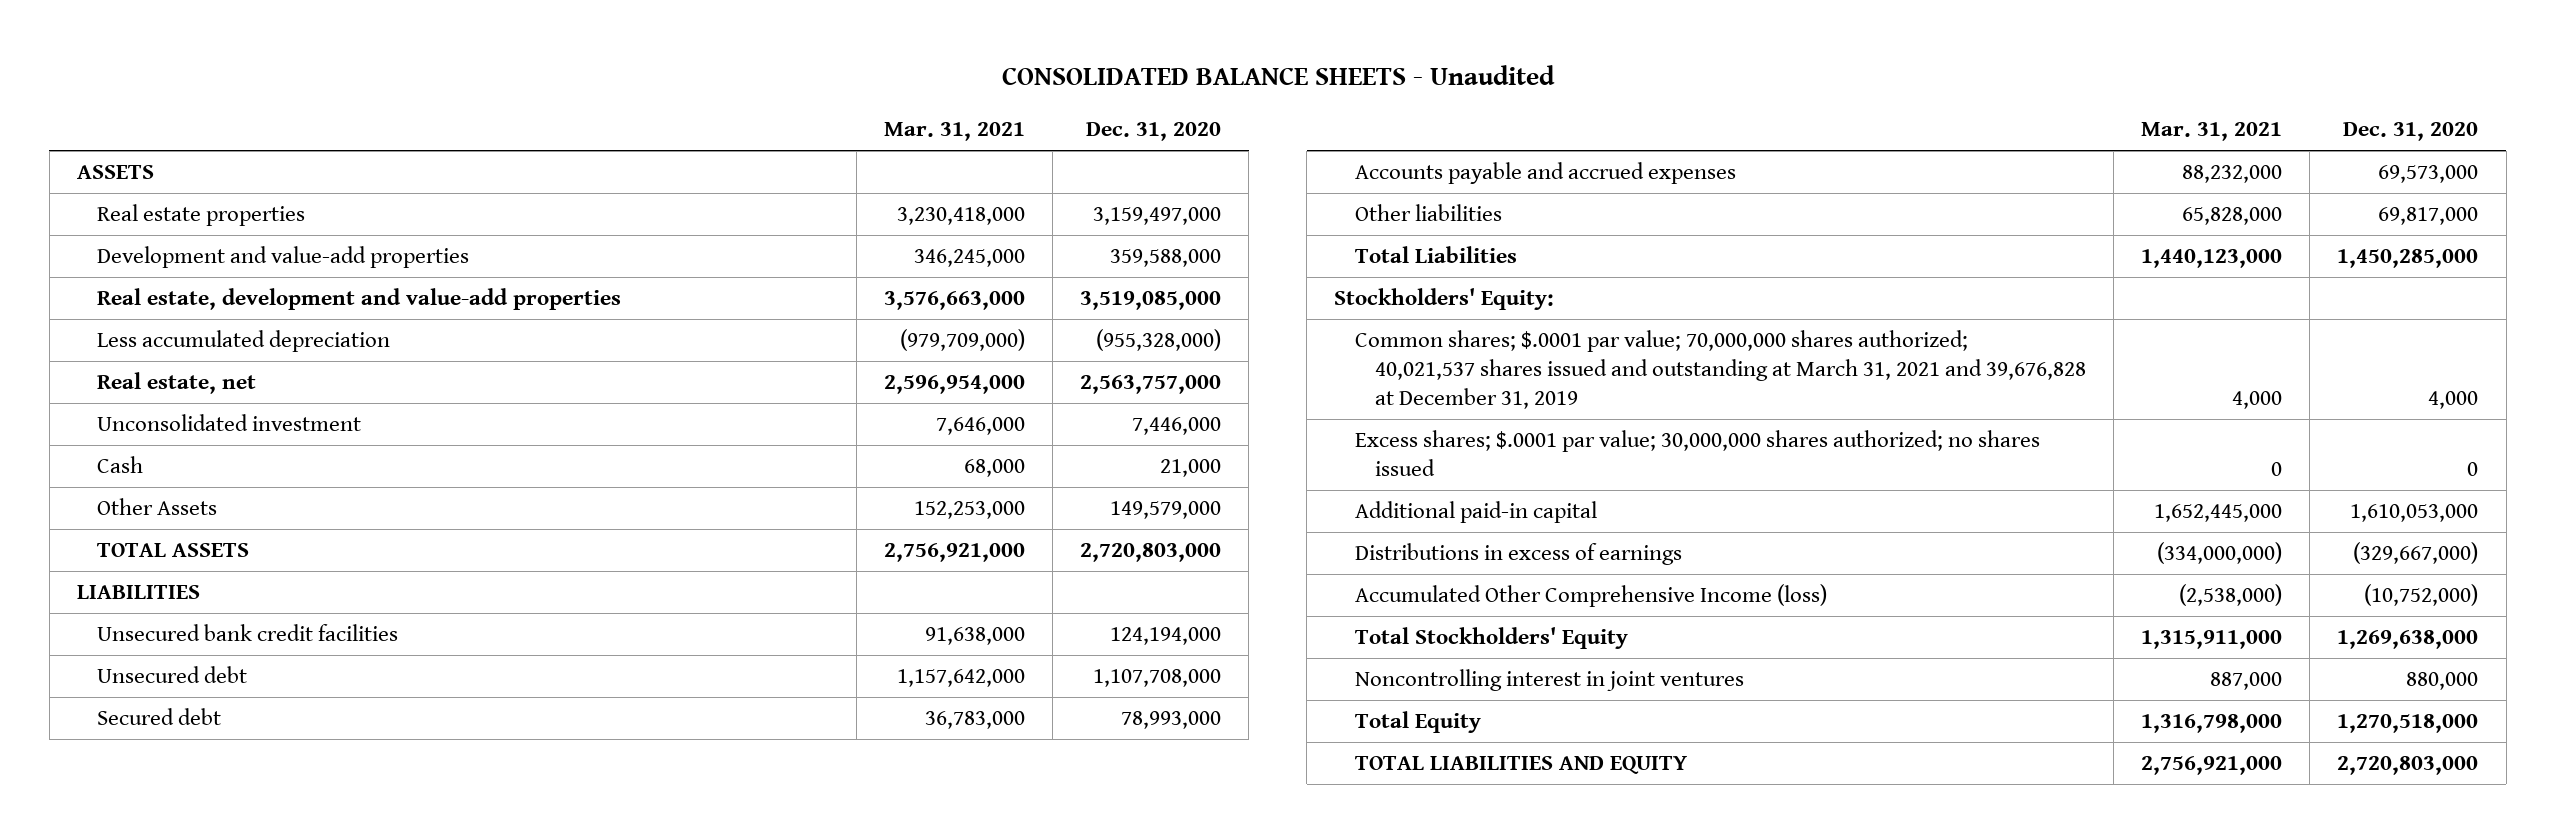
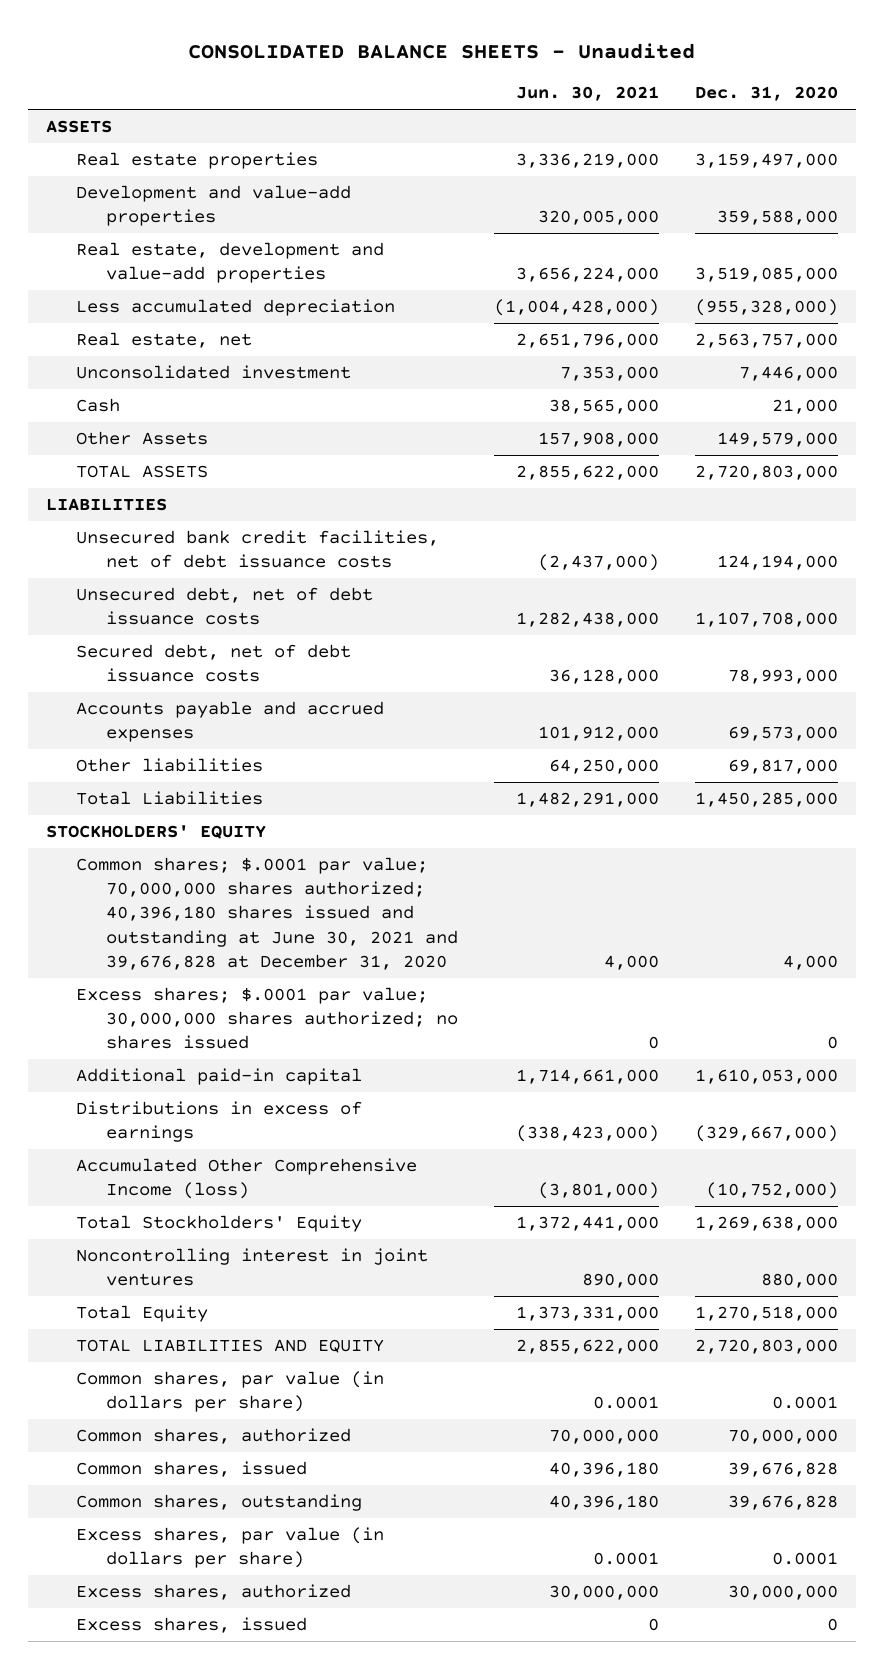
[883,122,1025,142] Mar. 31, 2021 -> none
none -> [516,86,660,102] Jun. 30, 2021
[97,624,399,642] Unsecured bank credit facilities -> [76,529,440,569] Unsecured bank credit facilities, net of debt issuance costs
[97,666,248,684] Unsecured debt -> [76,586,374,626] Unsecured debt, net of debt issuance costs
[97,708,222,726] Secured debt -> [76,643,352,683] Secured debt, net of debt issuance costs
[1334,288,1555,311] Stockholders' Equity: -> [46,824,267,839] STOCKHOLDERS' EQUITY
[1354,330,2087,410] Common shares; $.0001 par value; 70,000,000 shares authorized; 40,021,537 shares issued and outstanding at March 31, 2021 and 39,676,828 at December 31, 2019 -> [76,856,458,970] Common shares; $.0001 par value; 70,000,000 shares authorized; 40,396,180 shares issued and outstanding at June 30, 2021 and 39,676,828 at December 31, 2020
none -> [76,1370,385,1413] Common shares, par value (in dollars per share)
none -> [76,1427,352,1444] Common shares, authorized
none -> [76,1460,308,1477] Common shares, issued
none -> [76,1493,363,1511] Common shares, outstanding
none -> [76,1526,385,1569] Excess shares, par value (in dollars per share)
none -> [76,1583,352,1600] Excess shares, authorized
none -> [76,1616,308,1633] Excess shares, issued

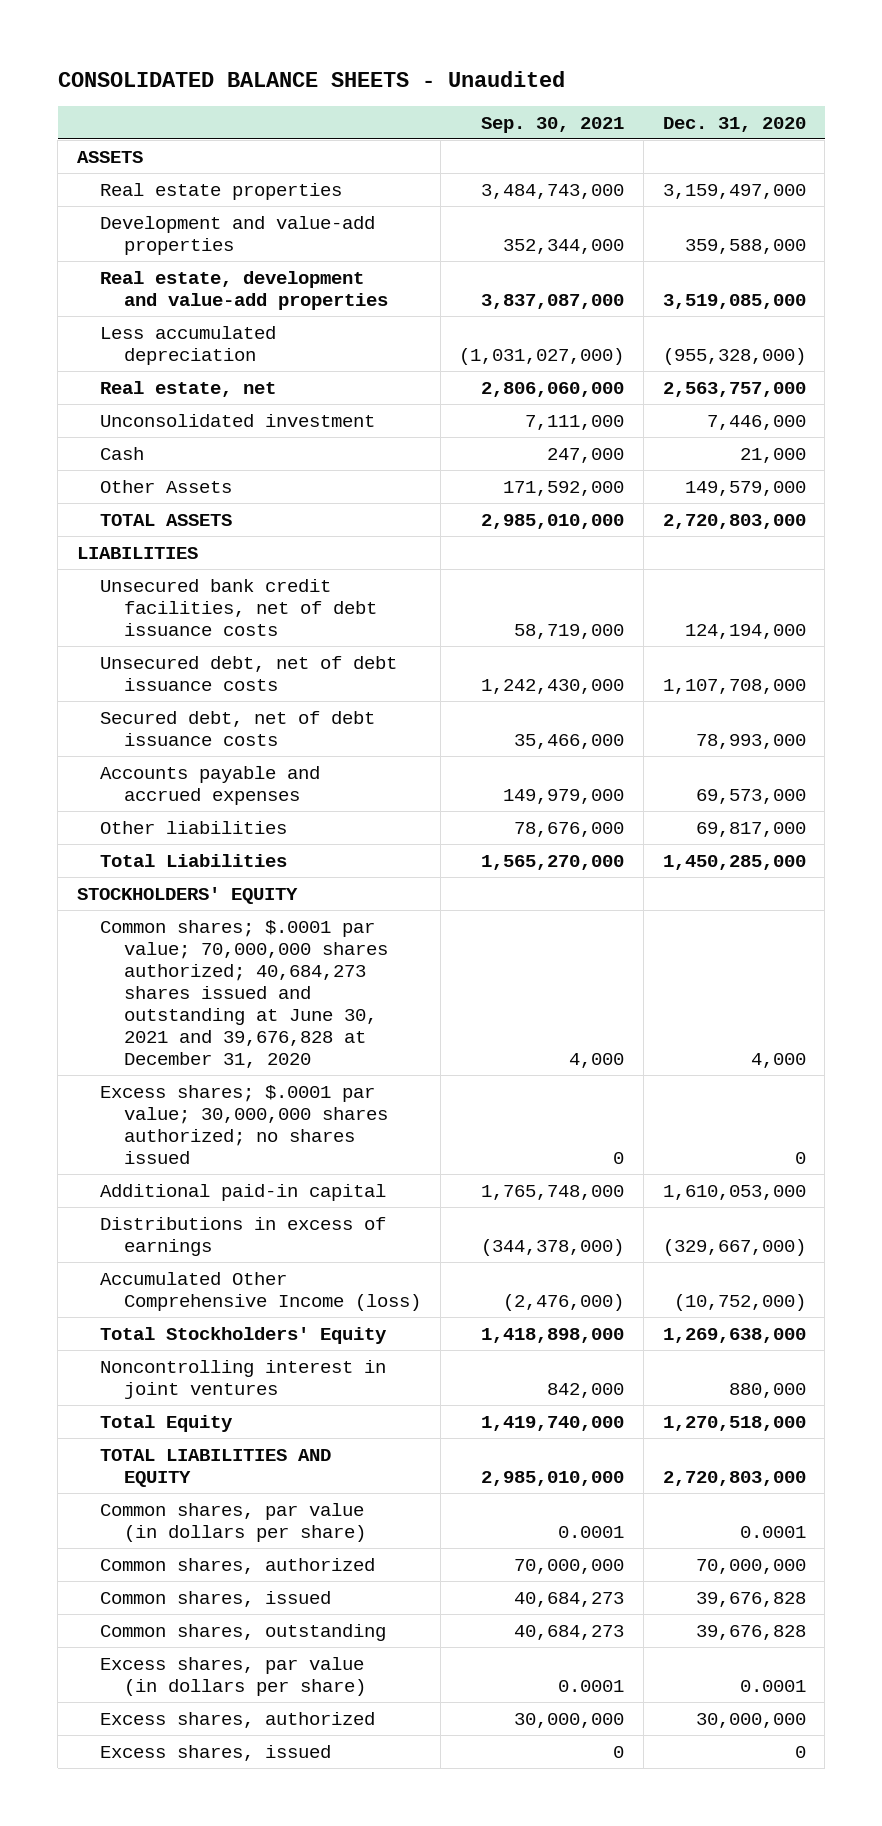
[516,86,660,102] Jun. 30, 2021 -> none
none -> [481,116,625,133] Sep. 30, 2021
[76,856,458,970] Common shares; $.0001 par value; 70,000,000 shares authorized; 40,396,180 shares issued and outstanding at June 30, 2021 and 39,676,828 at December 31, 2020 -> [100,919,389,1068] Common shares; $.0001 par value; 70,000,000 shares authorized; 40,684,273 shares issued and outstanding at June 30, 2021 and 39,676,828 at December 31, 2020

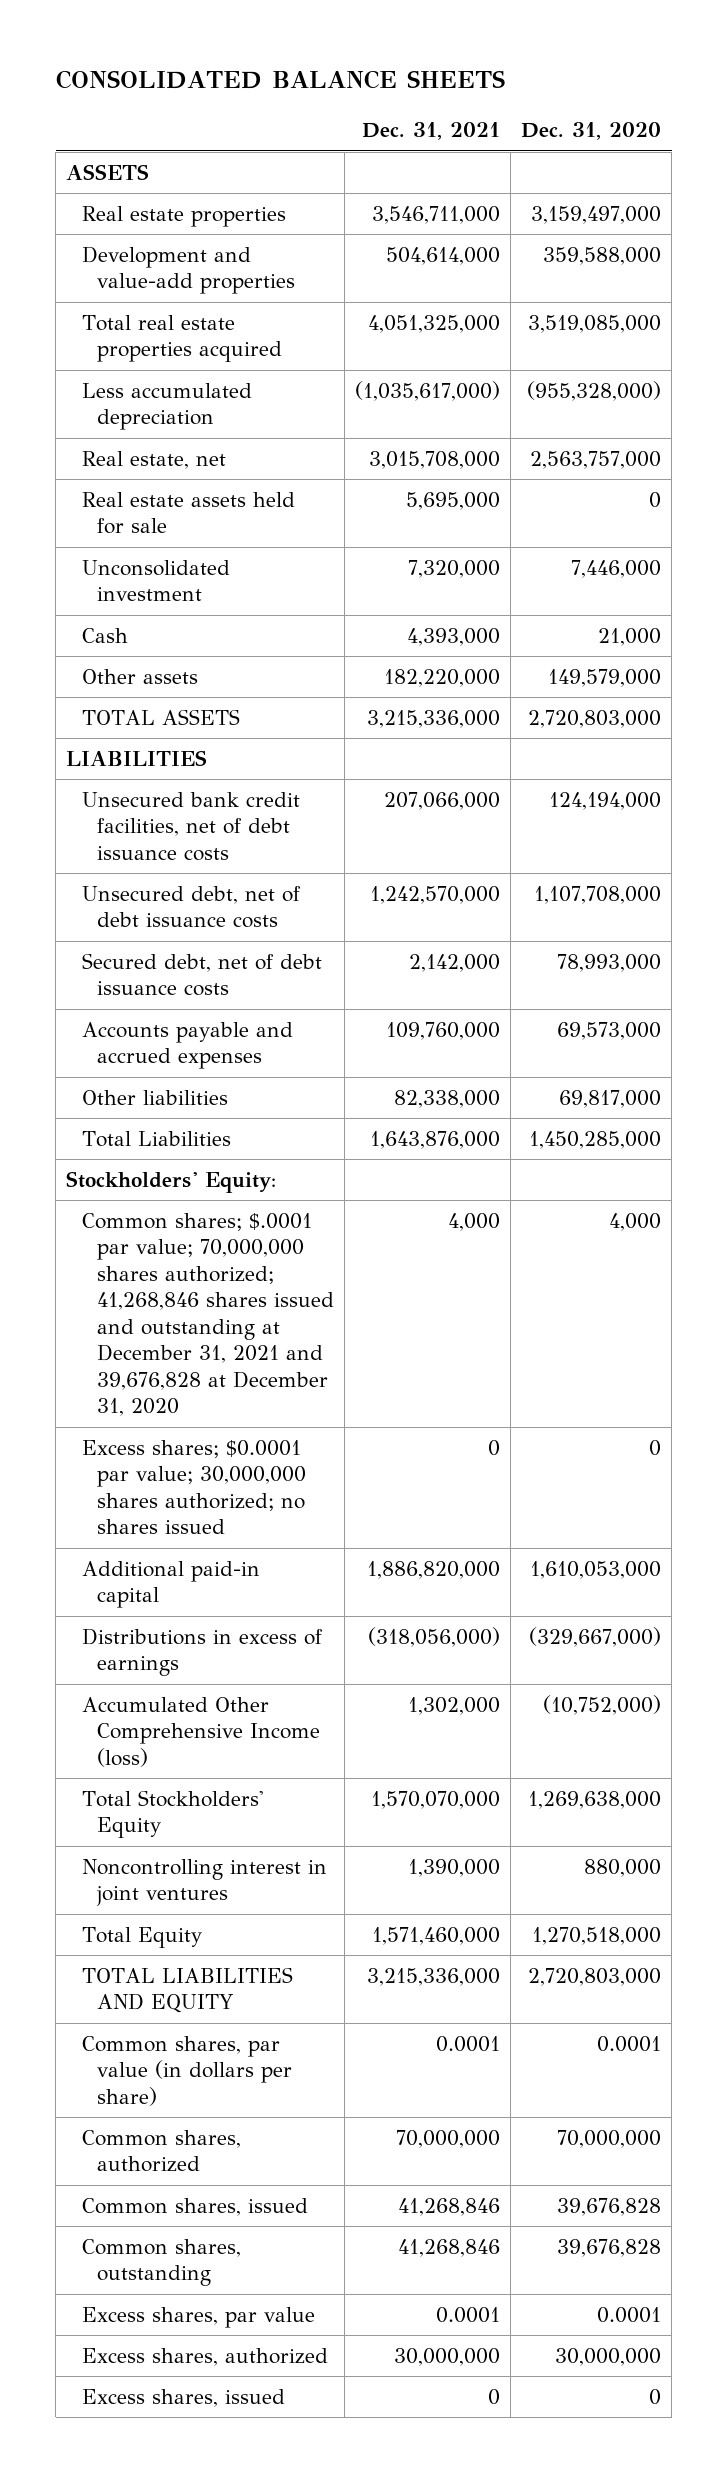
[57,71,565,88] CONSOLIDATED BALANCE SHEETS - Unaudited -> [55,70,505,90] CONSOLIDATED BALANCE SHEETS
[481,116,625,133] Sep. 30, 2021 -> none
none -> [362,122,501,141] Dec. 31, 2021
[100,270,389,310] Real estate, development and value-add properties -> [81,314,283,363] Total real estate properties acquired
none -> [81,491,295,535] Real estate assets held for sale
[100,479,233,493] Other Assets -> [81,668,198,684] Other assets
[76,886,298,904] STOCKHOLDERS' EQUITY -> [66,1170,277,1193] Stockholders' Equity:
[100,919,389,1068] Common shares; $.0001 par value; 70,000,000 shares authorized; 40,684,273 shares issued and outstanding at June 30, 2021 and 39,676,828 at December 31, 2020 -> [81,1212,335,1417] Common shares; $.0001 par value; 70,000,000 shares authorized; 41,268,846 shares issued and outstanding at December 31, 2021 and 39,676,828 at December 31, 2020
[100,1084,389,1164] Excess shares; $.0001 par value; 30,000,000 shares authorized; no shares issued -> [81,1439,307,1535] Excess shares; $0.0001 par value; 30,000,000 shares authorized; no shares issued
[100,1656,367,1696] Excess shares, par value (in dollars per share) -> [81,2306,315,2328] Excess shares, par value

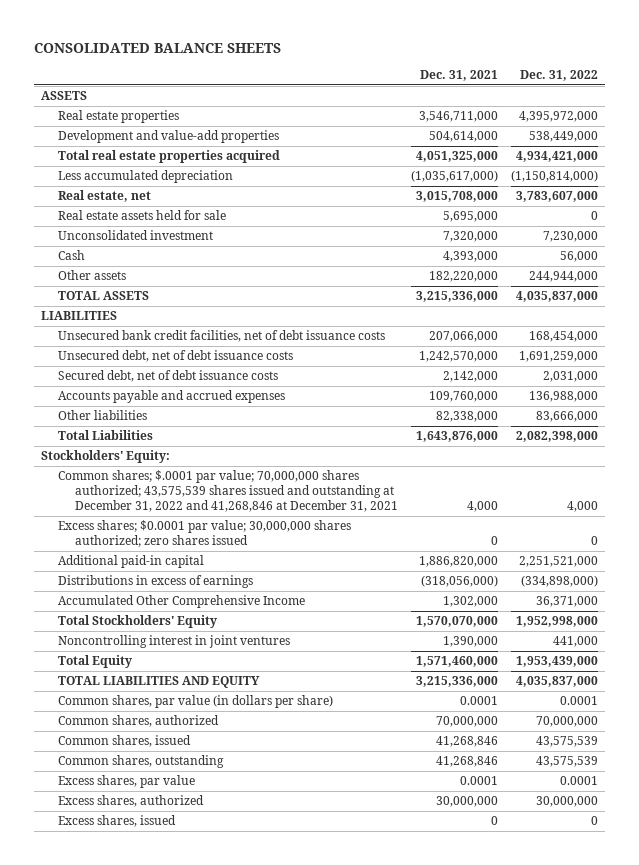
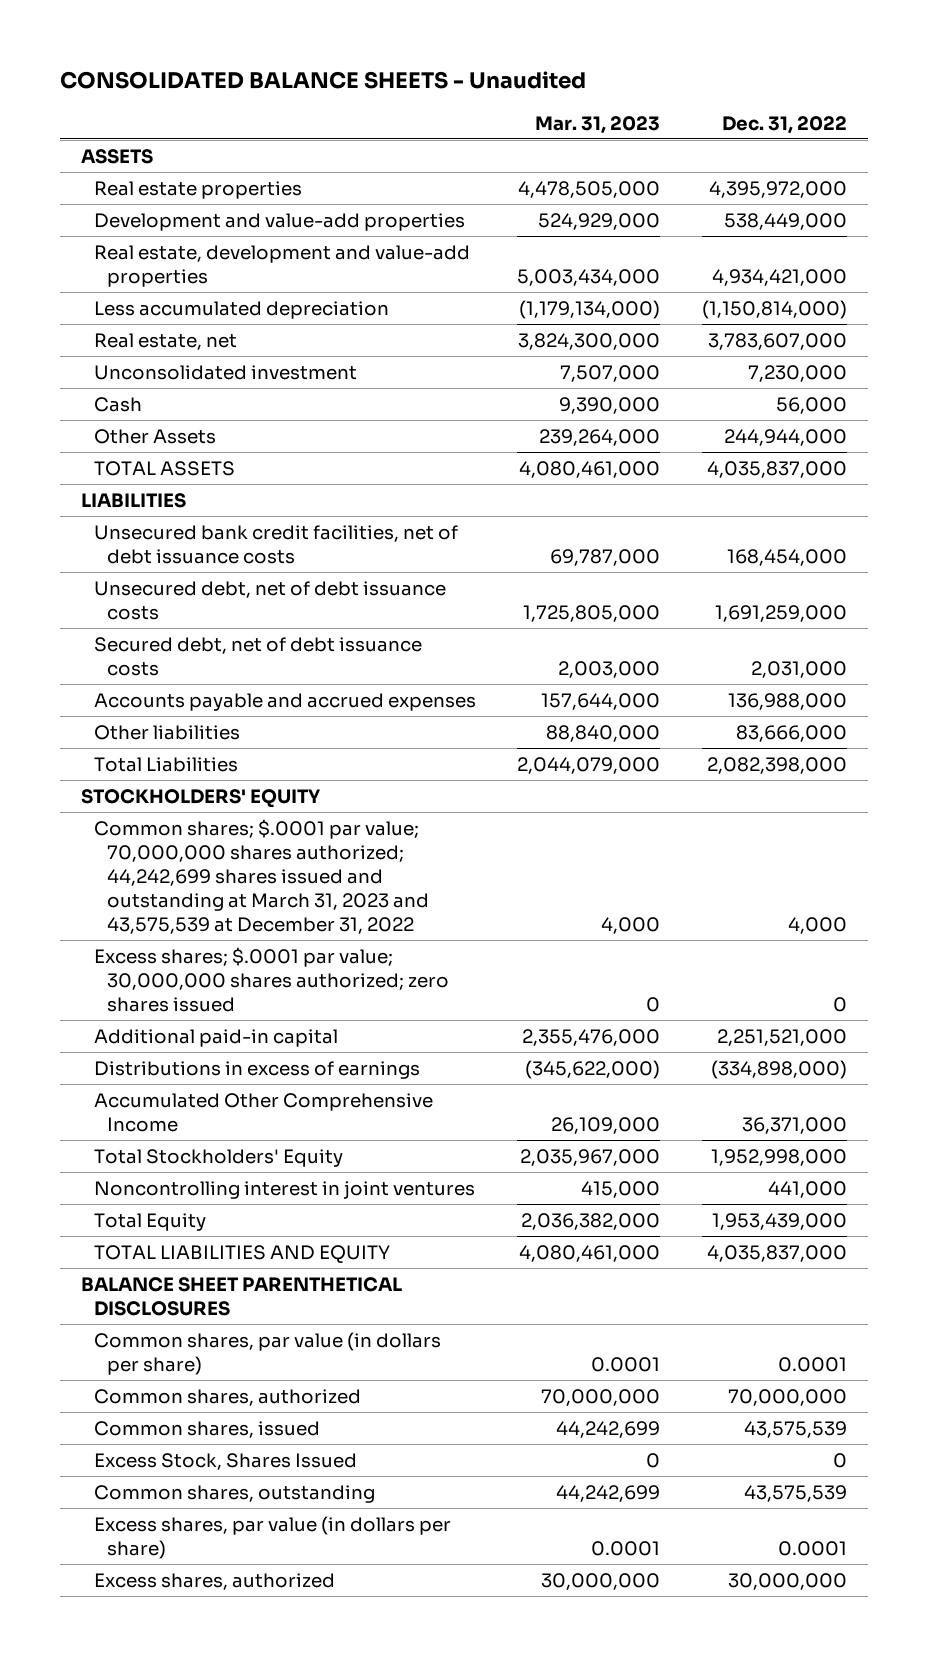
[33,42,281,53] CONSOLIDATED BALANCE SHEETS -> [59,71,586,90] CONSOLIDATED BALANCE SHEETS - Unaudited
[420,70,499,82] Dec. 31, 2021 -> none
none -> [535,115,661,134] Mar. 31, 2023
[57,150,280,164] Total real estate properties acquired -> [93,244,470,287] Real estate, development and value-add properties
[57,210,226,221] Real estate assets held for sale -> none
[57,270,126,281] Other assets -> [93,428,216,444] Other Assets
[40,450,170,464] Stockholders' Equity: -> [80,788,320,808] STOCKHOLDERS' EQUITY
[57,470,398,513] Common shares; $.0001 par value; 70,000,000 shares authorized; 43,575,539 shares issued and outstanding at December 31, 2022 and 41,268,846 at December 31, 2021 -> [93,818,429,934] Common shares; $.0001 par value; 70,000,000 shares authorized; 44,242,699 shares issued and outstanding at March 31, 2023 and 43,575,539 at December 31, 2022
[57,520,351,548] Excess shares; $0.0001 par value; 30,000,000 shares authorized; zero shares issued -> [93,946,449,1012] Excess shares; $.0001 par value; 30,000,000 shares authorized; zero shares issued
none -> [80,1276,402,1316] BALANCE SHEET PARENTHETICAL DISCLOSURES
none -> [93,1452,357,1470] Excess Stock, Shares Issued
[57,775,195,789] Excess shares, par value -> [93,1515,451,1559] Excess shares, par value (in dollars per share)
[57,815,176,828] Excess shares, issued -> none

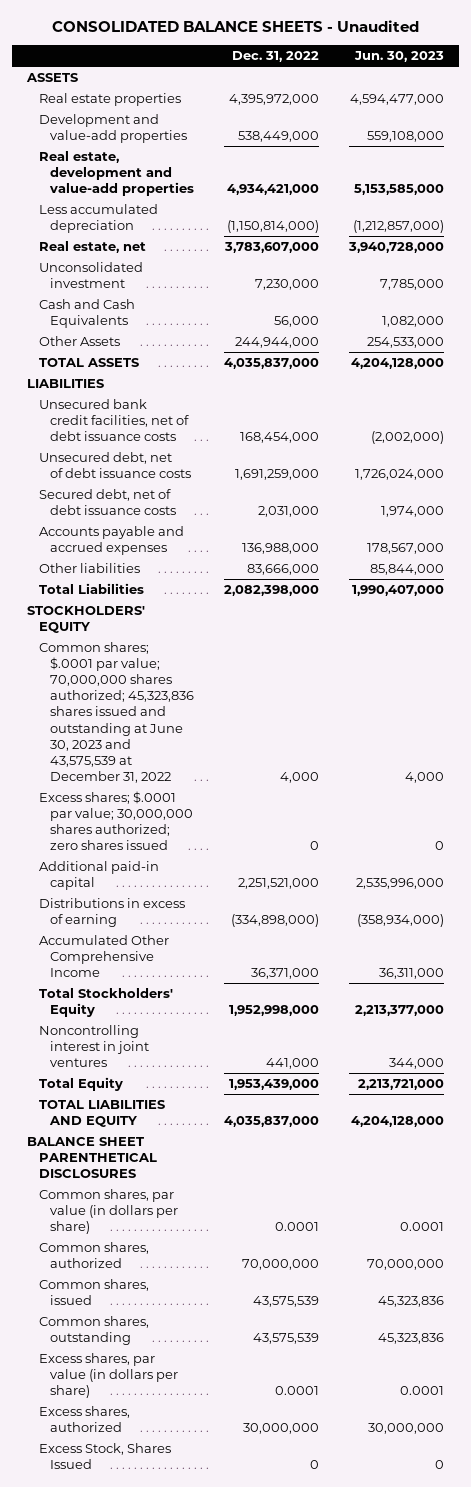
[535,115,661,134] Mar. 31, 2023 -> none
none -> [354,51,445,63] Jun. 30, 2023
[93,396,142,412] Cash -> none
none -> [38,299,135,329] Cash and Cash Equivalents
[93,818,429,934] Common shares; $.0001 par value; 70,000,000 shares authorized; 44,242,699 shares issued and outstanding at March 31, 2023 and 43,575,539 at December 31, 2022 -> [38,642,194,783] Common shares; $.0001 par value; 70,000,000 shares authorized; 45,323,836 shares issued and outstanding at June 30, 2023 and 43,575,539 at December 31, 2022
[93,1060,420,1079] Distributions in excess of earnings -> [38,898,185,928] Distributions in excess of earning
[93,1452,357,1470] Excess Stock, Shares Issued -> [38,1443,171,1470] Excess Stock, Shares Issued

